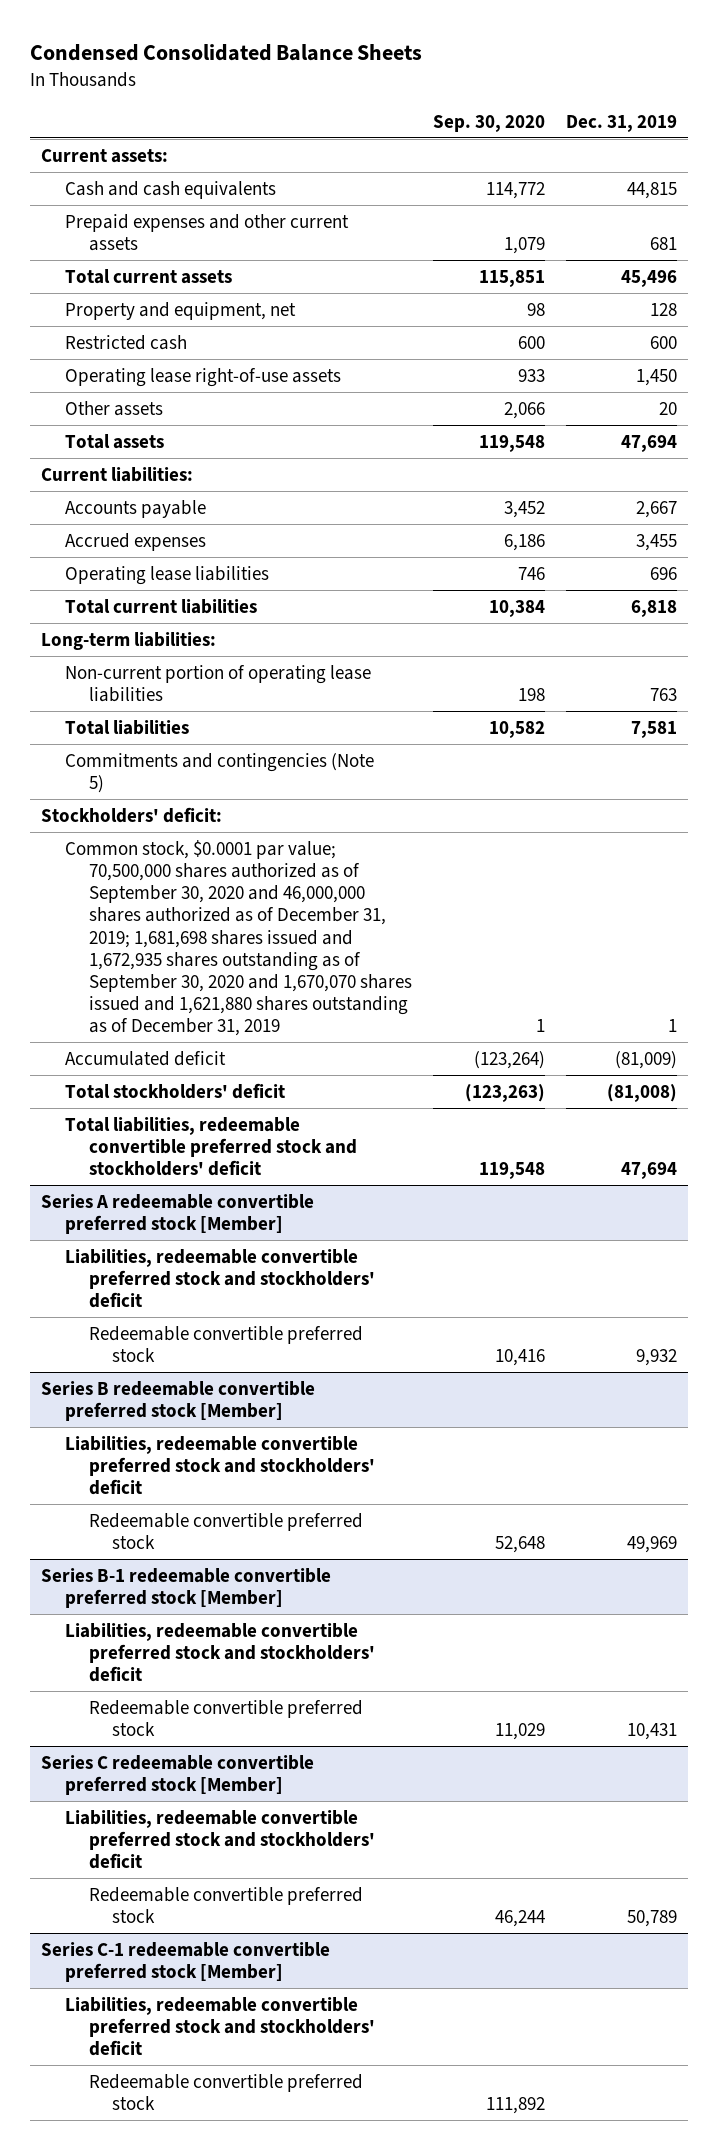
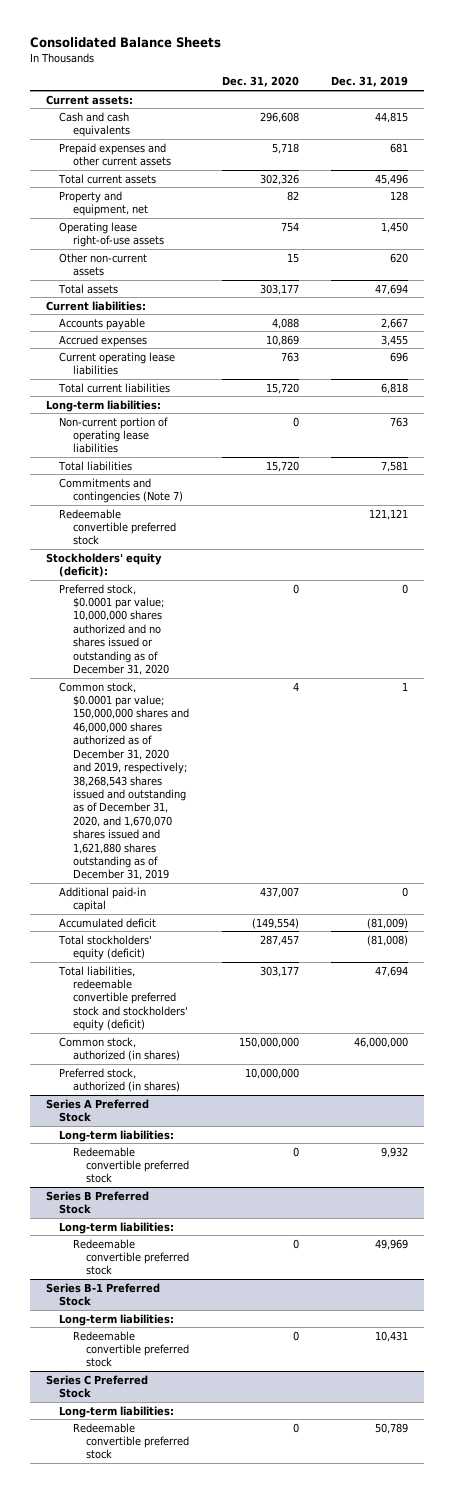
[30,44,423,62] Condensed Consolidated Balance Sheets -> [29,36,221,48] Consolidated Balance Sheets
[432,114,545,132] Sep. 30, 2020 -> none
none -> [221,76,299,88] Dec. 31, 2020
[64,334,187,350] Restricted cash -> none
[64,400,163,416] Other assets -> [59,252,148,277] Other non-current assets
[659,401,678,415] 20 -> [389,252,408,263] 620
[64,565,269,585] Operating lease liabilities -> [59,351,176,376] Current operating lease liabilities
[64,752,374,793] Commitments and contingencies (Note 5) -> [59,477,183,504] Commitments and contingencies (Note 7)
none -> [59,508,176,546] Redeemable convertible preferred stock
[41,806,223,823] Stockholders' deficit: -> [46,552,163,578] Stockholders' equity (deficit):
none -> [59,583,169,676] Preferred stock, $0.0001 par value; 10,000,000 shares authorized and no shares issued or outstanding as of December 31, 2020
[64,839,412,1037] Common stock, $0.0001 par value; 70,500,000 shares authorized as of September 30, 2020 and 46,000,000 shares authorized as of December 31, 2019; 1,681,698 shares issued and 1,672,935 shares outstanding as of September 30, 2020 and 1,670,070 shares issued and 1,621,880 shares outstanding as of December 31, 2019 -> [59,681,189,881] Common stock, $0.0001 par value; 150,000,000 shares and 46,000,000 shares authorized as of December 31, 2020 and 2019, respectively; 38,268,543 shares issued and outstanding as of December 31, 2020, and 1,670,070 shares issued and 1,621,880 shares outstanding as of December 31, 2019
none -> [59,886,147,913] Additional paid-in capital
[64,1248,375,1309] Liabilities, redeemable convertible preferred stock and stockholders' deficit -> none
[64,1082,285,1099] Total stockholders' deficit -> [58,934,153,961] Total stockholders' equity (deficit)
[64,1116,357,1177] Total liabilities, redeemable convertible preferred stock and stockholders' deficit -> [58,965,188,1032] Total liabilities, redeemable convertible preferred stock and stockholders' equity (deficit)
none -> [59,1036,180,1062] Common stock, authorized (in shares)
none -> [59,1067,180,1093] Preferred stock, authorized (in shares)
[41,1193,315,1234] Series A redeemable convertible preferred stock [Member] -> [46,1098,150,1123] Series A Preferred Stock
none -> [59,1129,175,1142] Long-term liabilities:
[64,1435,375,1496] Liabilities, redeemable convertible preferred stock and stockholders' deficit -> none
[41,1380,316,1421] Series B redeemable convertible preferred stock [Member] -> [46,1190,150,1215] Series B Preferred Stock
none -> [59,1221,175,1234] Long-term liabilities:
[64,1622,375,1683] Liabilities, redeemable convertible preferred stock and stockholders' deficit -> none
[41,1567,332,1608] Series B-1 redeemable convertible preferred stock [Member] -> [46,1282,161,1307] Series B-1 Preferred Stock
none -> [59,1313,175,1326] Long-term liabilities:
[64,1809,375,1870] Liabilities, redeemable convertible preferred stock and stockholders' deficit -> none
[41,1754,315,1795] Series C redeemable convertible preferred stock [Member] -> [46,1374,149,1399] Series C Preferred Stock
none -> [59,1405,175,1418] Long-term liabilities:
[41,1941,331,1982] Series C-1 redeemable convertible preferred stock [Member] -> none
[64,1996,375,2057] Liabilities, redeemable convertible preferred stock and stockholders' deficit -> none
[88,2073,363,2110] Redeemable convertible preferred stock -> none

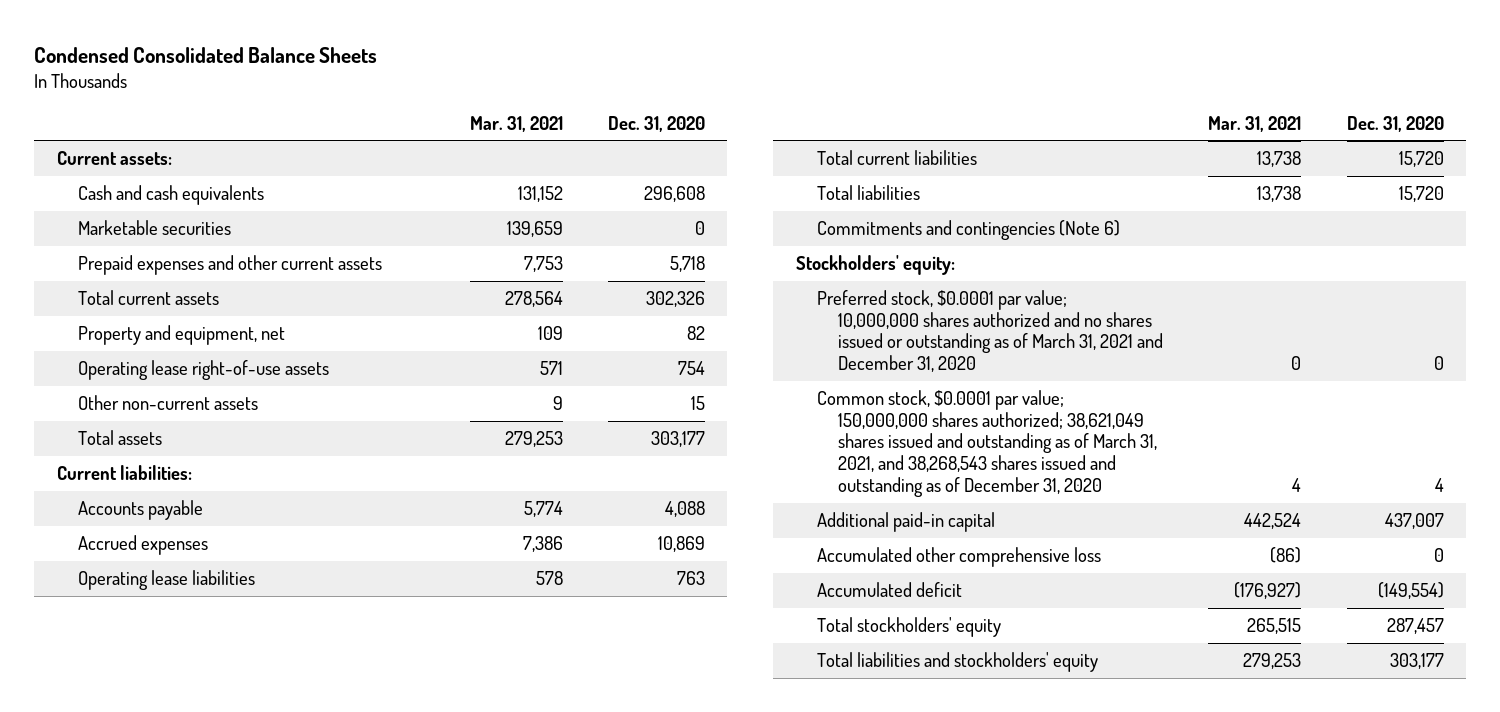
[29,36,221,48] Consolidated Balance Sheets -> [34,46,378,63] Condensed Consolidated Balance Sheets
[330,76,408,88] Dec. 31, 2019 -> none
none -> [469,115,563,132] Mar. 31, 2021
none -> [78,219,232,235] Marketable securities
[59,351,176,376] Current operating lease liabilities -> [78,569,256,590] Operating lease liabilities
[46,399,162,412] Long-term liabilities: -> none
[59,416,169,454] Non-current portion of operating lease liabilities -> none
[59,508,176,546] Redeemable convertible preferred stock -> none
[59,477,183,504] Commitments and contingencies (Note 7) -> [816,219,1120,240] Commitments and contingencies (Note 6)
[46,552,163,578] Stockholders' equity (deficit): -> [795,254,955,275] Stockholders' equity:
[59,583,169,676] Preferred stock, $0.0001 par value; 10,000,000 shares authorized and no shares issued or outstanding as of December 31, 2020 -> [816,289,1164,373] Preferred stock, $0.0001 par value; 10,000,000 shares authorized and no shares issued or outstanding as of March 31, 2021 and December 31, 2020
[59,681,189,881] Common stock, $0.0001 par value; 150,000,000 shares and 46,000,000 shares authorized as of December 31, 2020 and 2019, respectively; 38,268,543 shares issued and outstanding as of December 31, 2020, and 1,670,070 shares issued and 1,621,880 shares outstanding as of December 31, 2019 -> [816,389,1158,498] Common stock, $0.0001 par value; 150,000,000 shares authorized; 38,621,049 shares issued and outstanding as of March 31, 2021, and 38,268,543 shares issued and outstanding as of December 31, 2020
none -> [816,546,1101,567] Accumulated other comprehensive loss
[59,1036,180,1062] Common stock, authorized (in shares) -> none
[59,1067,180,1093] Preferred stock, authorized (in shares) -> none
[46,1098,150,1123] Series A Preferred Stock -> none
[59,1129,175,1142] Long-term liabilities: -> none
[72,1146,190,1184] Redeemable convertible preferred stock -> none
[46,1190,150,1215] Series B Preferred Stock -> none
[59,1221,175,1234] Long-term liabilities: -> none
[72,1238,190,1276] Redeemable convertible preferred stock -> none
[46,1282,161,1307] Series B-1 Preferred Stock -> none
[59,1313,175,1326] Long-term liabilities: -> none
[72,1330,190,1368] Redeemable convertible preferred stock -> none
[46,1374,149,1399] Series C Preferred Stock -> none
[59,1405,175,1418] Long-term liabilities: -> none
[72,1422,190,1460] Redeemable convertible preferred stock -> none
[58,934,153,961] Total stockholders' equity (deficit) -> [816,616,1001,637] Total stockholders' equity
[58,965,188,1032] Total liabilities, redeemable convertible preferred stock and stockholders' equity (deficit) -> [816,651,1098,672] Total liabilities and stockholders' equity

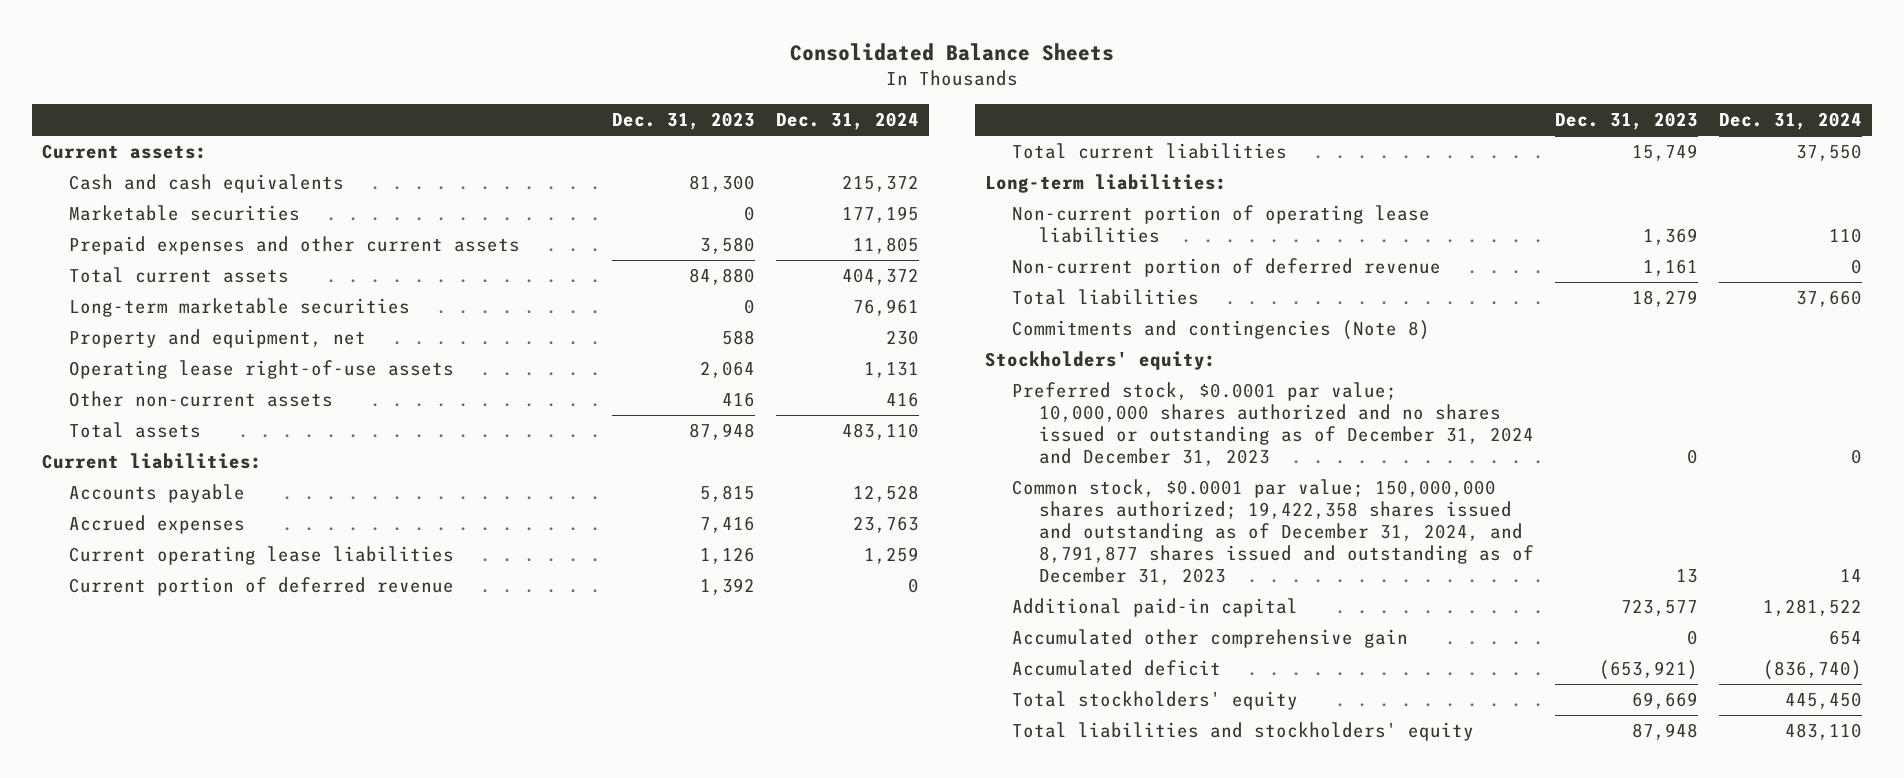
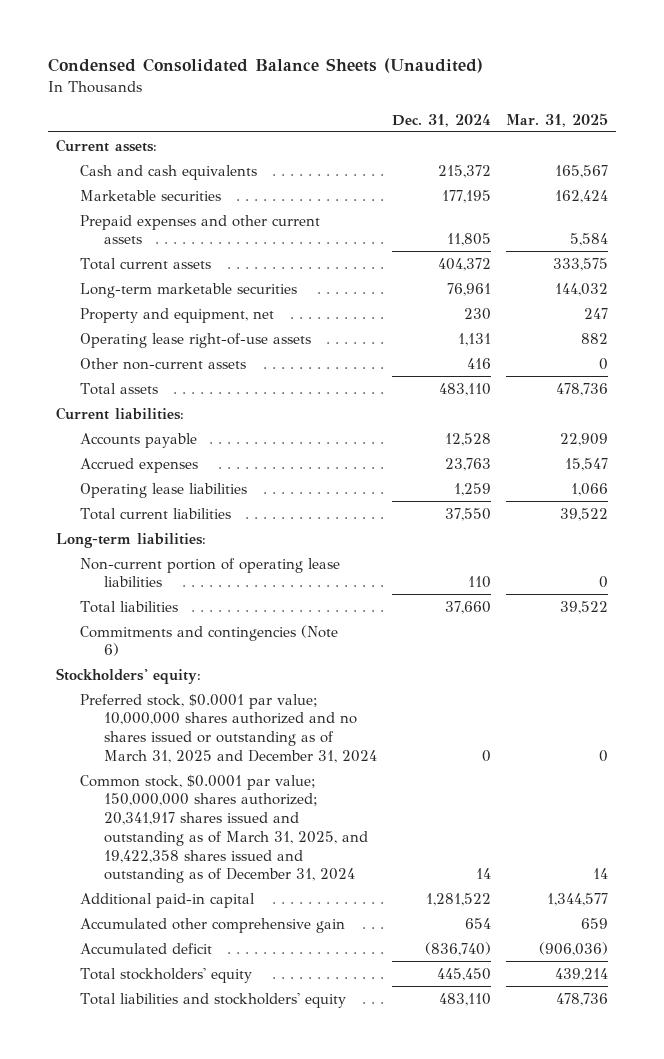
[789,43,1114,62] Consolidated Balance Sheets -> [47,58,483,74] Condensed Consolidated Balance Sheets (Unaudited)
[611,111,755,130] Dec. 31, 2023 -> none
none -> [506,112,609,127] Mar. 31, 2025
[69,577,455,597] Current portion of deferred revenue -> none
[69,546,455,566] Current operating lease liabilities -> [79,482,247,498] Operating lease liabilities
[1012,258,1442,278] Non-current portion of deferred revenue -> none
[1012,320,1431,341] Commitments and contingencies (Note 8) -> [79,624,338,657] Commitments and contingencies (Note 6)
[1012,382,1534,467] Preferred stock, $0.0001 par value; 10,000,000 shares authorized and no shares issued or outstanding as of December 31, 2024 and December 31, 2023 -> [79,693,377,763] Preferred stock, $0.0001 par value; 10,000,000 shares authorized and no shares issued or outstanding as of March 31, 2025 and December 31, 2024
[1012,479,1534,586] Common stock, $0.0001 par value; 150,000,000 shares authorized; 19,422,358 shares issued and outstanding as of December 31, 2024, and 8,791,877 shares issued and outstanding as of December 31, 2023 -> [79,774,368,884] Common stock, $0.0001 par value; 150,000,000 shares authorized; 20,341,917 shares issued and outstanding as of March 31, 2025, and 19,422,358 shares issued and outstanding as of December 31, 2024

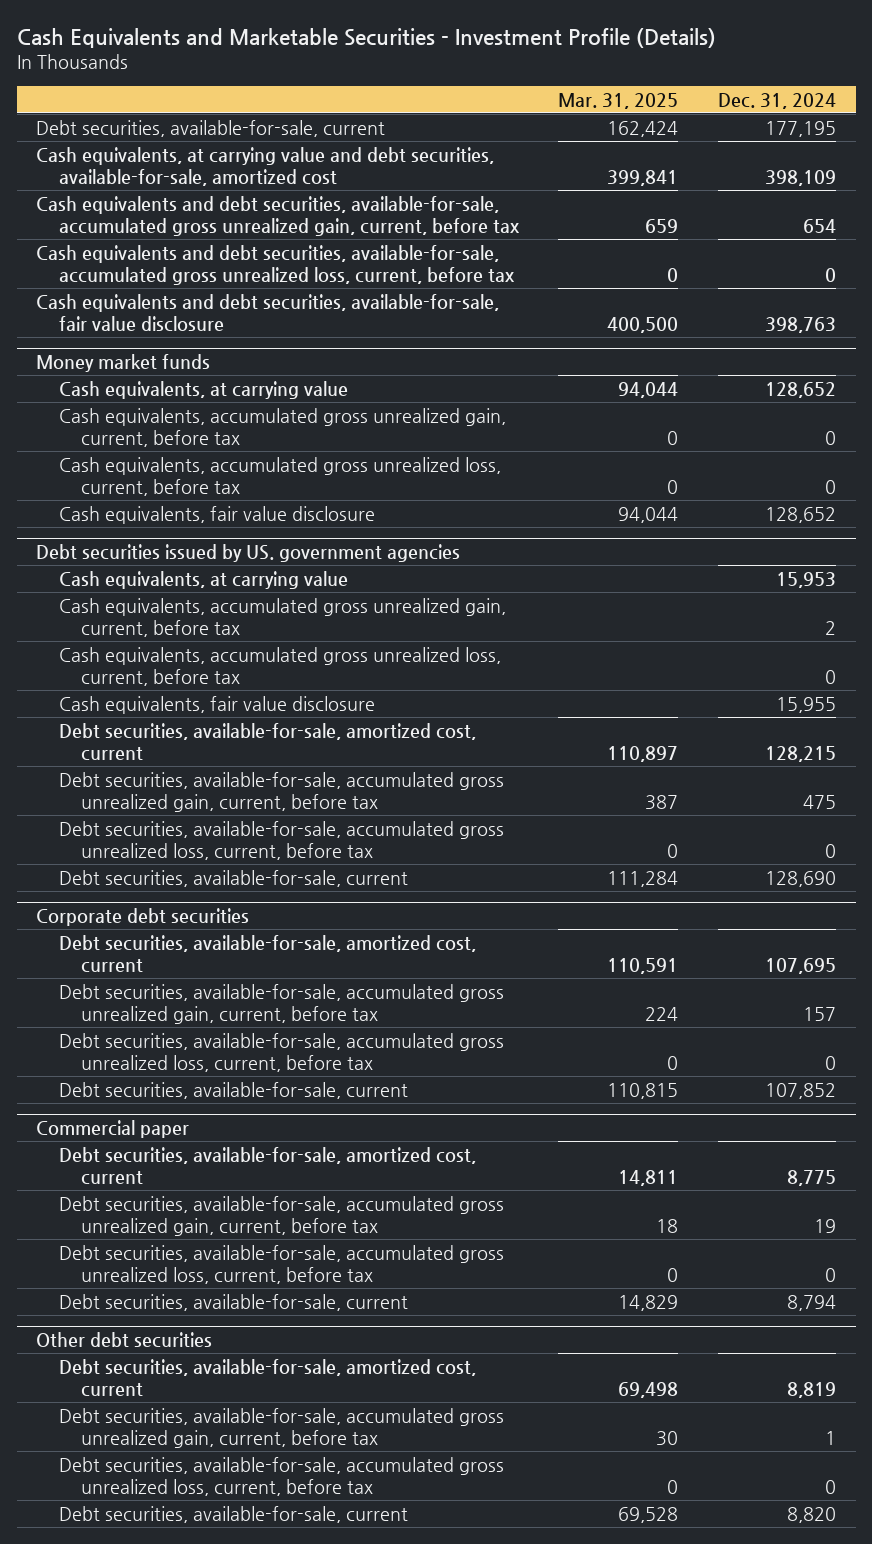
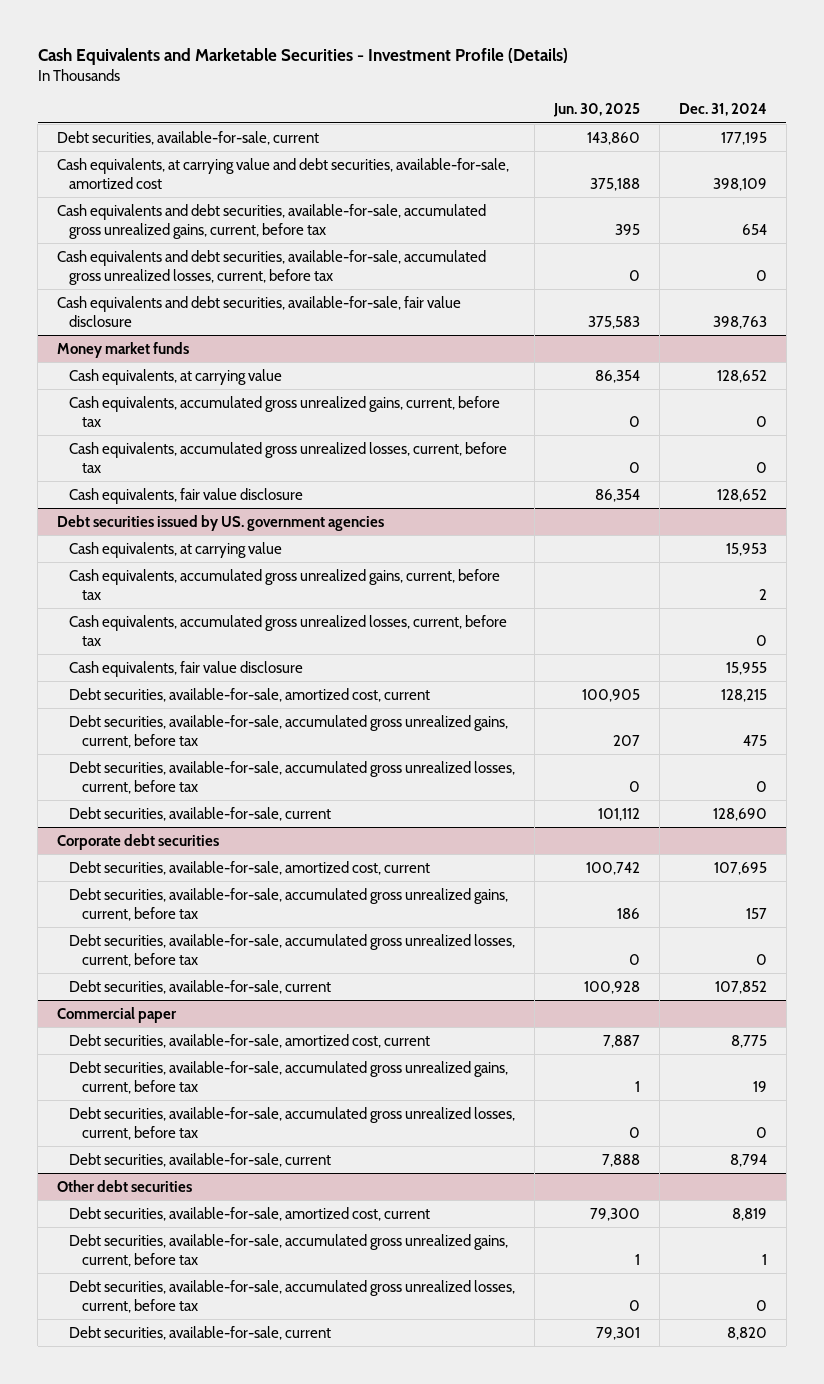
[558,92,679,109] Mar. 31, 2025 -> none
none -> [553,103,641,118] Jun. 30, 2025
[36,195,520,236] Cash equivalents and debt securities, available-for-sale, accumulated gross unrealized gain, current, before tax -> [57,203,487,239] Cash equivalents and debt securities, available-for-sale, accumulated gross unrealized gains, current, before tax
[36,244,515,285] Cash equivalents and debt securities, available-for-sale, accumulated gross unrealized loss, current, before tax -> [57,249,487,285] Cash equivalents and debt securities, available-for-sale, accumulated gross unrealized losses, current, before tax
[58,407,506,447] Cash equivalents, accumulated gross unrealized gain, current, before tax -> [69,395,501,427] Cash equivalents, accumulated gross unrealized gains, current, before tax
[58,456,501,496] Cash equivalents, accumulated gross unrealized loss, current, before tax -> [69,441,508,473] Cash equivalents, accumulated gross unrealized losses, current, before tax
[58,597,506,637] Cash equivalents, accumulated gross unrealized gain, current, before tax -> [69,568,501,600] Cash equivalents, accumulated gross unrealized gains, current, before tax
[58,646,501,686] Cash equivalents, accumulated gross unrealized loss, current, before tax -> [69,614,508,646] Cash equivalents, accumulated gross unrealized losses, current, before tax
[58,771,504,812] Debt securities, available-for-sale, accumulated gross unrealized gain, current, before tax -> [69,714,509,748] Debt securities, available-for-sale, accumulated gross unrealized gains, current, before tax
[58,820,504,860] Debt securities, available-for-sale, accumulated gross unrealized loss, current, before tax -> [69,760,516,794] Debt securities, available-for-sale, accumulated gross unrealized losses, current, before tax
[58,983,504,1024] Debt securities, available-for-sale, accumulated gross unrealized gain, current, before tax -> [69,887,509,921] Debt securities, available-for-sale, accumulated gross unrealized gains, current, before tax
[58,1032,504,1072] Debt securities, available-for-sale, accumulated gross unrealized loss, current, before tax -> [69,933,516,967] Debt securities, available-for-sale, accumulated gross unrealized losses, current, before tax
[58,1195,504,1236] Debt securities, available-for-sale, accumulated gross unrealized gain, current, before tax -> [69,1060,509,1094] Debt securities, available-for-sale, accumulated gross unrealized gains, current, before tax
[58,1244,504,1284] Debt securities, available-for-sale, accumulated gross unrealized loss, current, before tax -> [69,1106,516,1140] Debt securities, available-for-sale, accumulated gross unrealized losses, current, before tax
[58,1407,504,1448] Debt securities, available-for-sale, accumulated gross unrealized gain, current, before tax -> [69,1233,509,1267] Debt securities, available-for-sale, accumulated gross unrealized gains, current, before tax
[58,1456,504,1496] Debt securities, available-for-sale, accumulated gross unrealized loss, current, before tax -> [69,1279,516,1313] Debt securities, available-for-sale, accumulated gross unrealized losses, current, before tax

